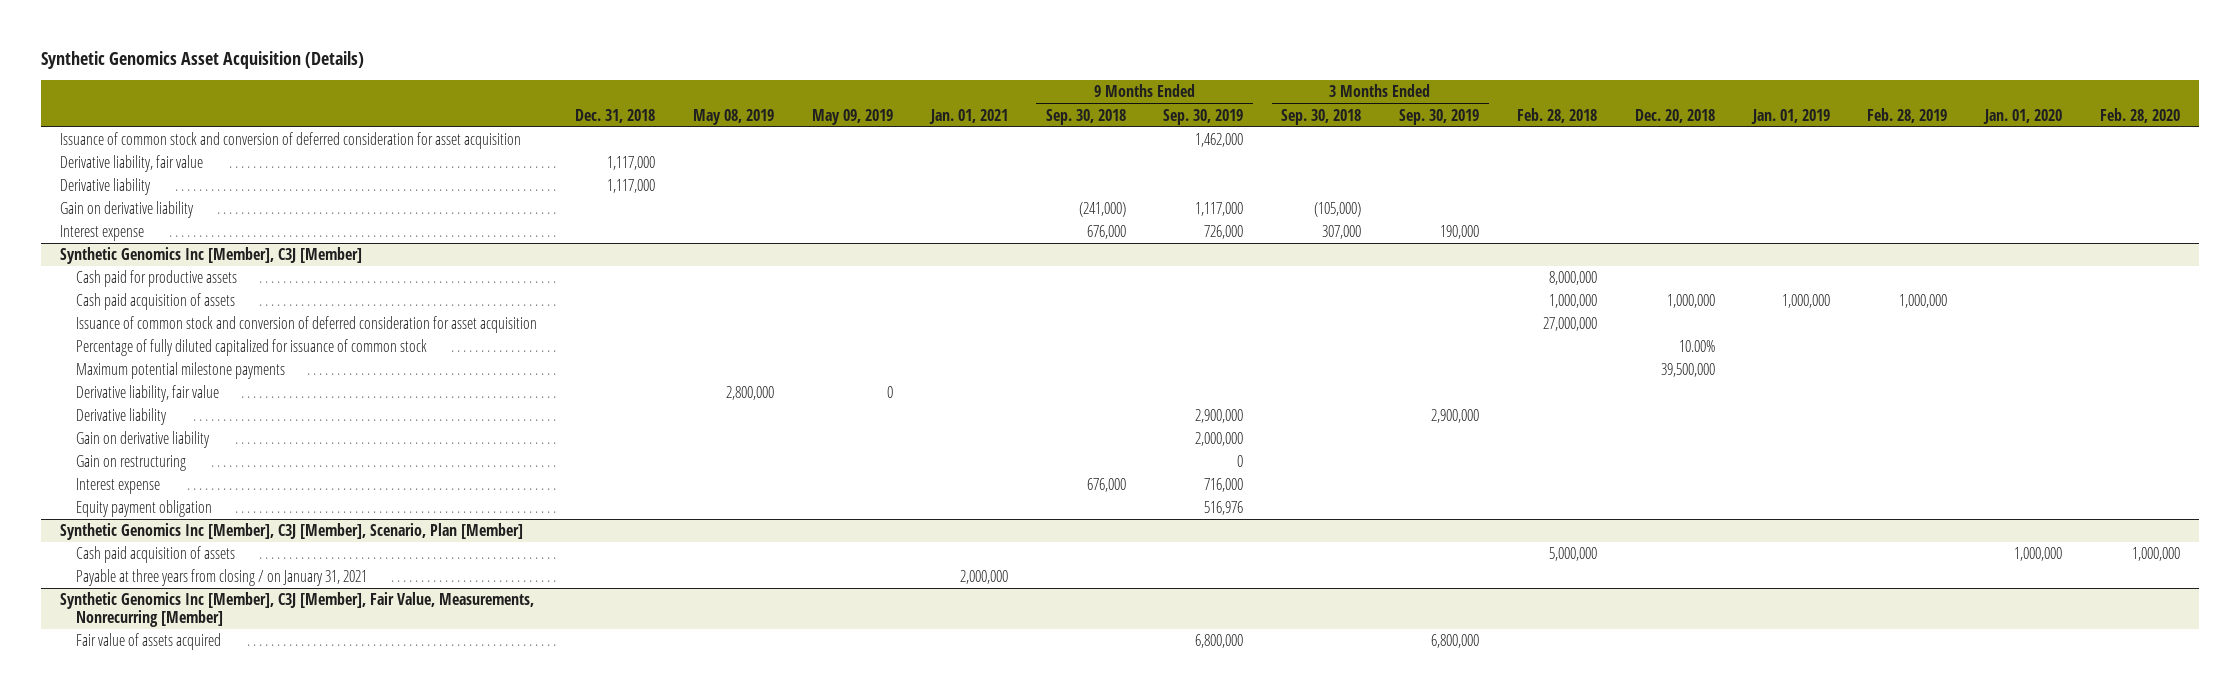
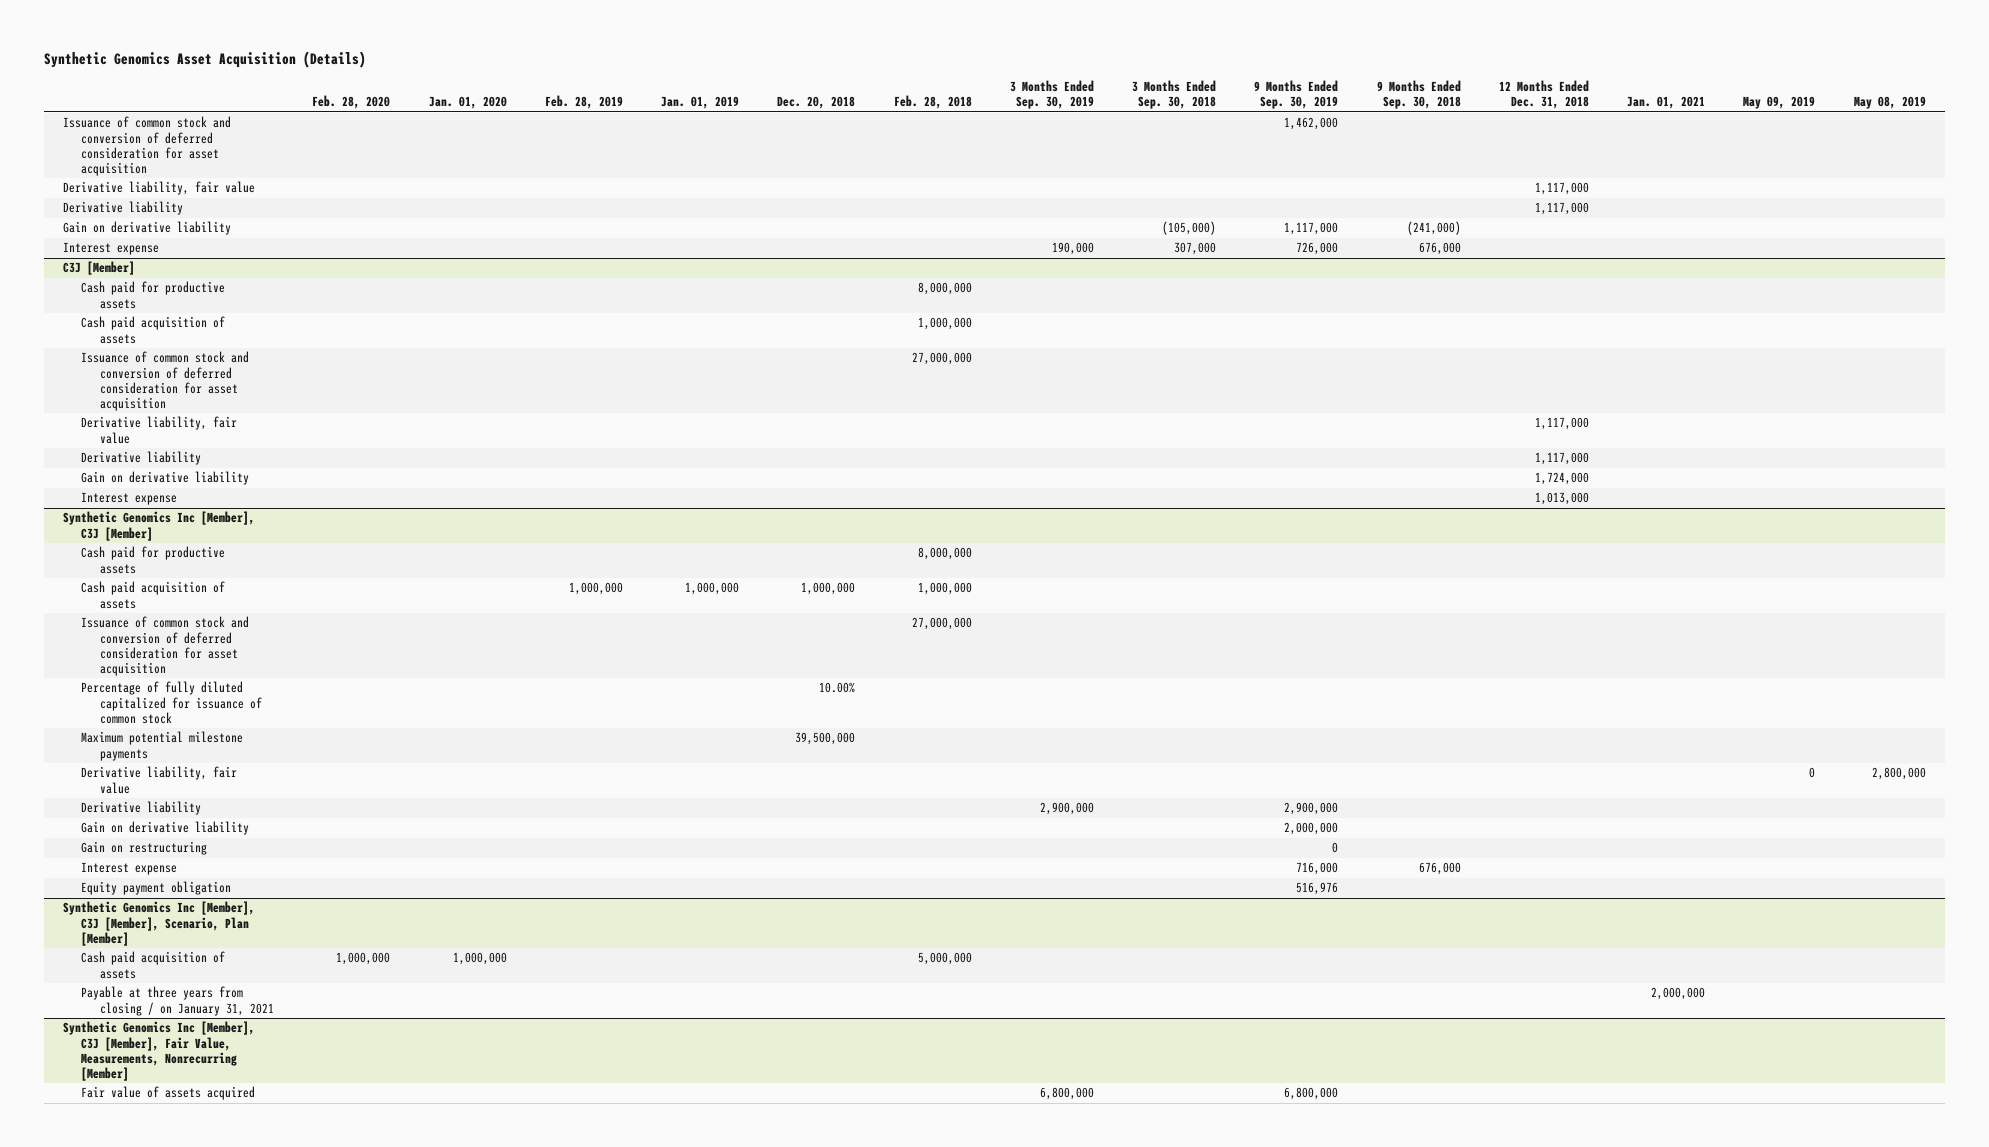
[575,108,656,123] Dec. 31, 2018 -> none
none -> [1498,80,1589,110] 12 Months Ended Dec. 31, 2018
none -> [62,261,135,276] C3J [Member]
none -> [81,281,226,309] Cash paid for productive assets
none -> [81,316,226,344] Cash paid acquisition of assets
none -> [81,351,250,411] Issuance of common stock and conversion of deferred consideration for asset acquisition
none -> [81,416,238,444] Derivative liability, fair value
none -> [81,451,202,466] Derivative liability
none -> [81,471,250,486] Gain on derivative liability
none -> [81,492,178,506] Interest expense

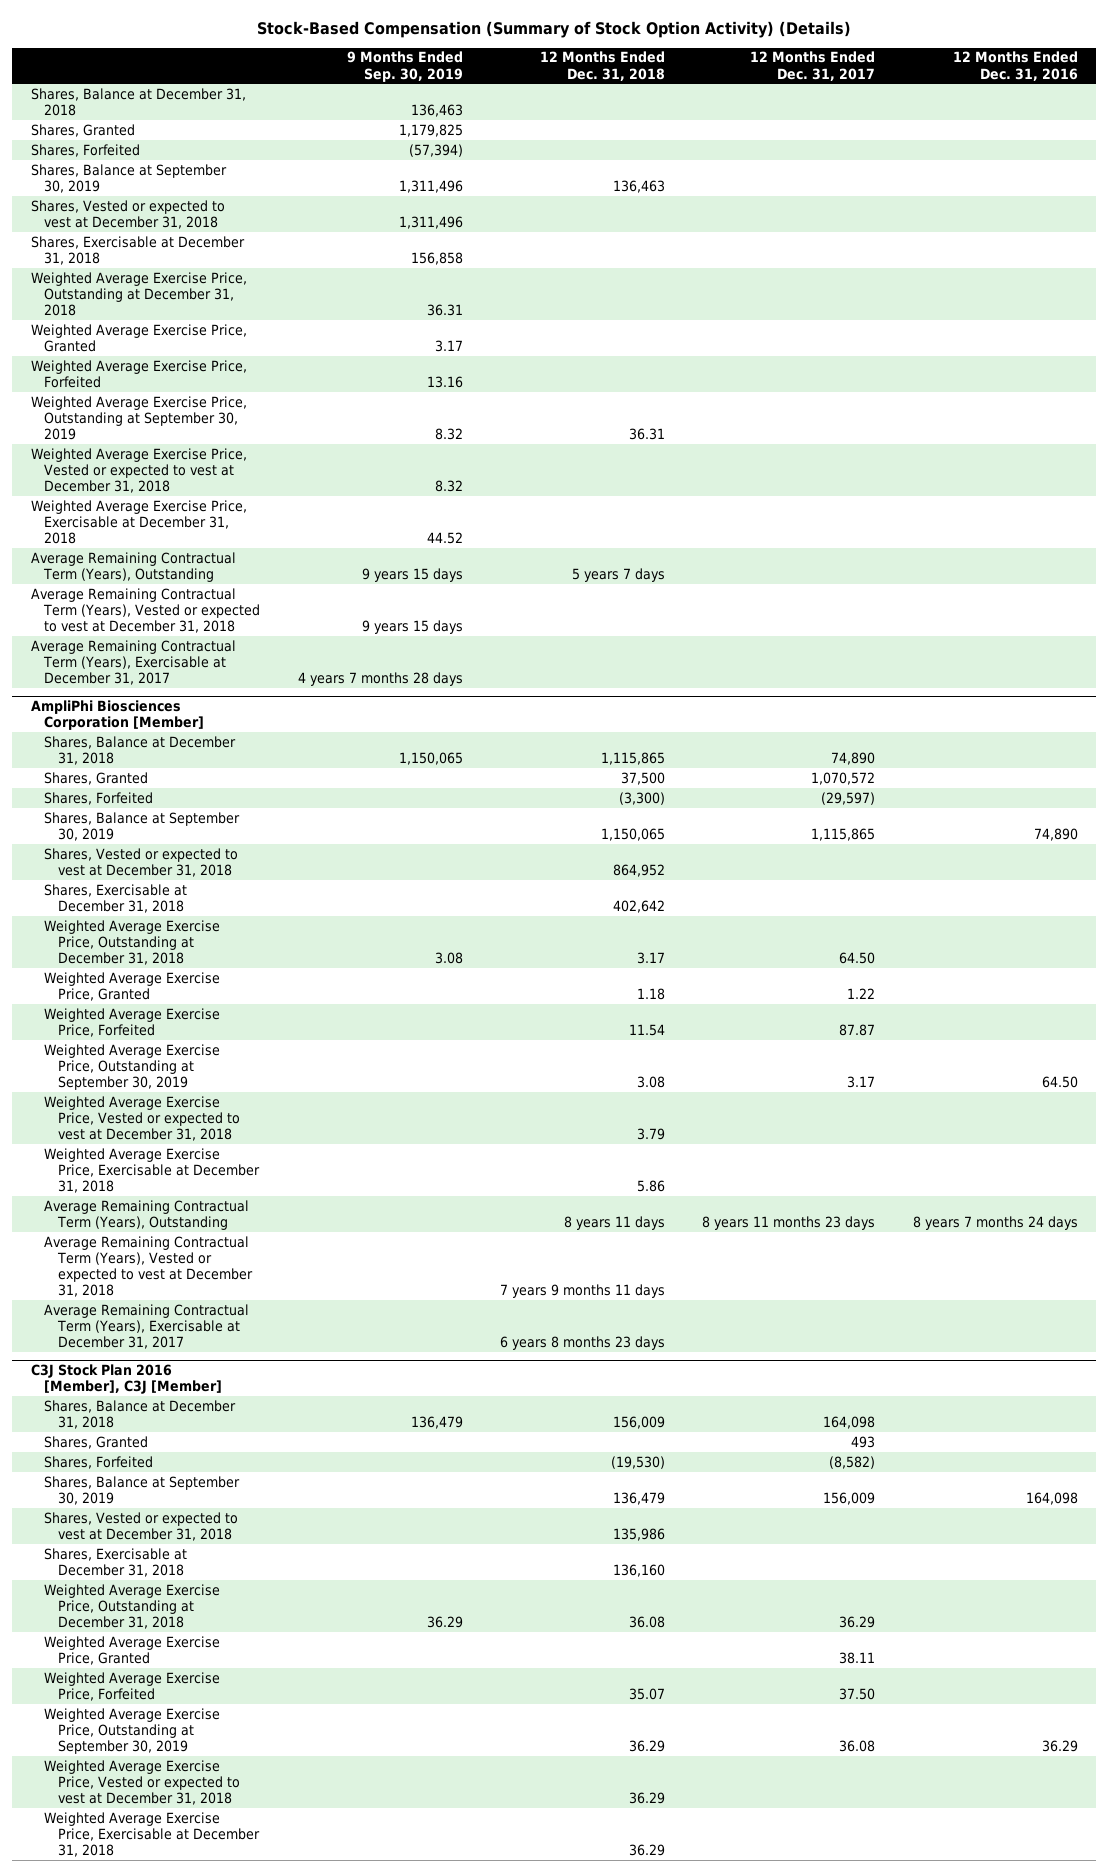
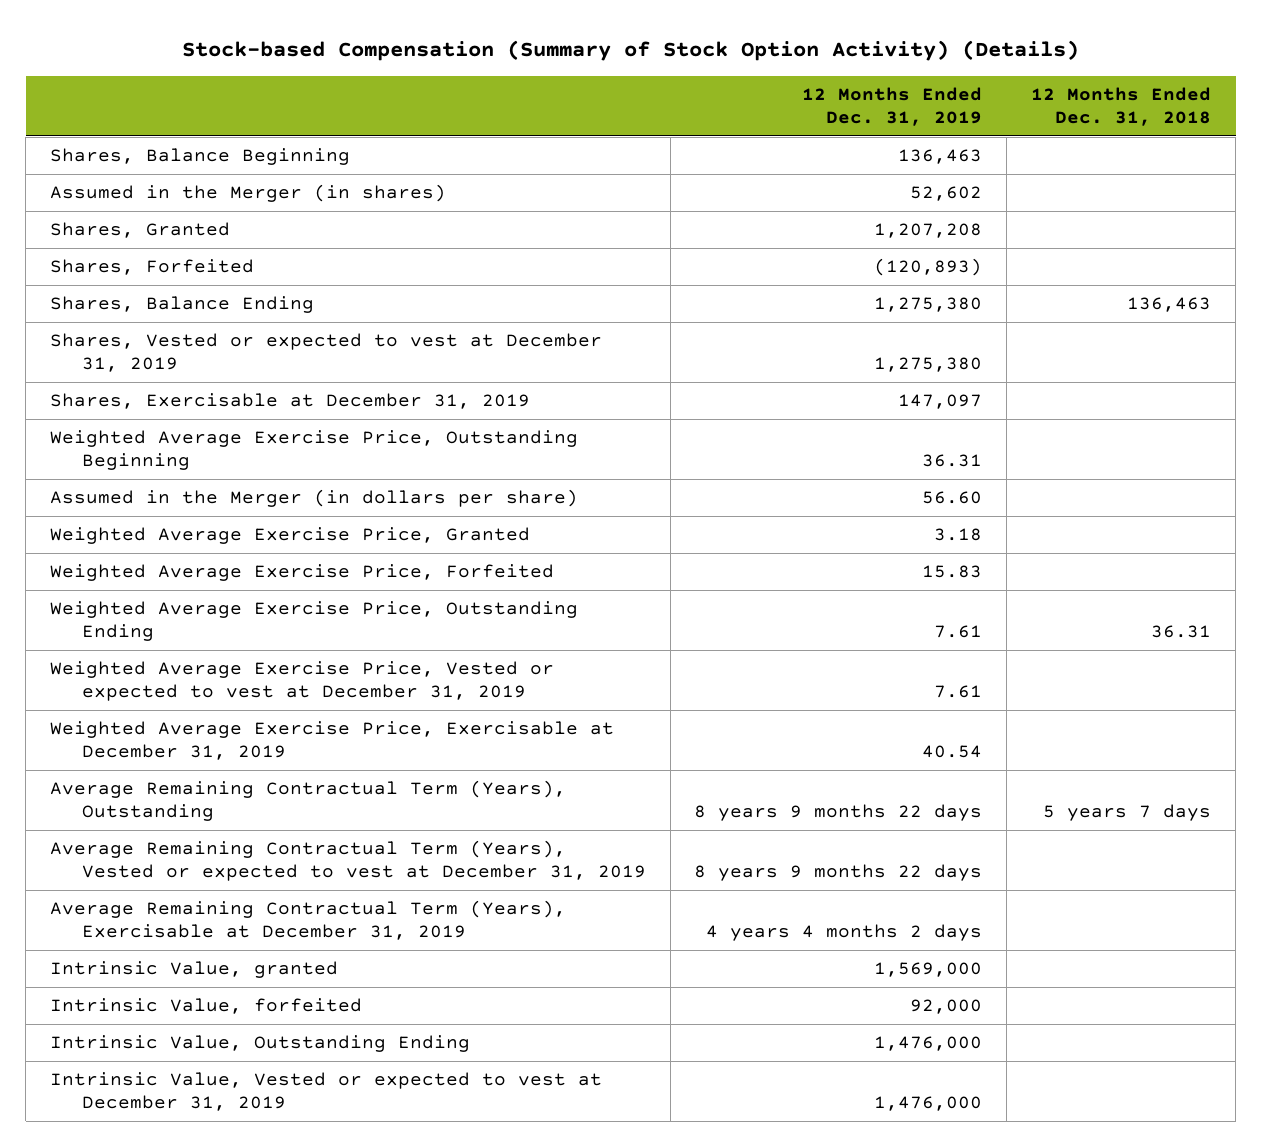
[257,20,852,38] Stock-Based Compensation (Summary of Stock Option Activity) (Details) -> [181,40,1079,62] Stock-based Compensation (Summary of Stock Option Activity) (Details)
[346,51,463,82] 9 Months Ended Sep. 30, 2019 -> none
[750,51,876,81] 12 Months Ended Dec. 31, 2017 -> none
[952,51,1078,81] 12 Months Ended Dec. 31, 2016 -> none
none -> [802,87,983,127] 12 Months Ended Dec. 31, 2019
[31,87,247,117] Shares, Balance at December 31, 2018 -> [50,148,351,166] Shares, Balance Beginning
none -> [50,184,447,203] Assumed in the Merger (in shares)
[31,163,228,194] Shares, Balance at September 30, 2019 -> [50,296,315,314] Shares, Balance Ending
[31,199,226,230] Shares, Vested or expected to vest at December 31, 2018 -> [50,333,603,373] Shares, Vested or expected to vest at December 31, 2019
[31,235,246,266] Shares, Exercisable at December 31, 2018 -> [50,393,531,410] Shares, Exercisable at December 31, 2019
[31,271,248,317] Weighted Average Exercise Price, Outstanding at December 31, 2018 -> [50,430,579,471] Weighted Average Exercise Price, Outstanding Beginning
none -> [50,489,579,508] Assumed in the Merger (in dollars per share)
[31,395,248,441] Weighted Average Exercise Price, Outstanding at September 30, 2019 -> [50,601,579,642] Weighted Average Exercise Price, Outstanding Ending
[31,447,248,494] Weighted Average Exercise Price, Vested or expected to vest at December 31, 2018 -> [50,661,555,702] Weighted Average Exercise Price, Vested or expected to vest at December 31, 2019
[31,499,248,545] Weighted Average Exercise Price, Exercisable at December 31, 2018 -> [50,721,615,761] Weighted Average Exercise Price, Exercisable at December 31, 2019
[31,699,205,731] AmpliPhi Biosciences Corporation [Member] -> none
[44,735,237,766] Shares, Balance at December 31, 2018 -> none
[44,771,149,785] Shares, Granted -> none
[44,791,154,805] Shares, Forfeited -> none
[44,811,241,842] Shares, Balance at September 30, 2019 -> none
[44,847,239,878] Shares, Vested or expected to vest at December 31, 2018 -> none
[44,883,188,914] Shares, Exercisable at December 31, 2018 -> none
[44,919,221,966] Weighted Average Exercise Price, Outstanding at December 31, 2018 -> none
[44,971,221,1002] Weighted Average Exercise Price, Granted -> none
[44,1007,221,1038] Weighted Average Exercise Price, Forfeited -> none
[44,1043,221,1091] Weighted Average Exercise Price, Outstanding at September 30, 2019 -> none
[44,1095,240,1142] Weighted Average Exercise Price, Vested or expected to vest at December 31, 2018 -> none
[44,1147,260,1194] Weighted Average Exercise Price, Exercisable at December 31, 2018 -> none
[44,1199,250,1231] Average Remaining Contractual Term (Years), Outstanding -> none
[44,1235,253,1298] Average Remaining Contractual Term (Years), Vested or expected to vest at December 31, 2018 -> none
[44,1303,250,1350] Average Remaining Contractual Term (Years), Exercisable at December 31, 2017 -> none
[31,1363,223,1395] C3J Stock Plan 2016 [Member], C3J [Member] -> none
[44,1399,237,1430] Shares, Balance at December 31, 2018 -> none
[44,1435,149,1449] Shares, Granted -> none
[44,1455,154,1469] Shares, Forfeited -> none
[44,1475,241,1506] Shares, Balance at September 30, 2019 -> none
[44,1511,239,1542] Shares, Vested or expected to vest at December 31, 2018 -> none
[44,1547,188,1578] Shares, Exercisable at December 31, 2018 -> none
[44,1583,221,1630] Weighted Average Exercise Price, Outstanding at December 31, 2018 -> none
[44,1635,221,1666] Weighted Average Exercise Price, Granted -> none
[44,1671,221,1702] Weighted Average Exercise Price, Forfeited -> none
[44,1707,221,1755] Weighted Average Exercise Price, Outstanding at September 30, 2019 -> none
[44,1759,240,1806] Weighted Average Exercise Price, Vested or expected to vest at December 31, 2018 -> none
[44,1811,260,1858] Weighted Average Exercise Price, Exercisable at December 31, 2018 -> none
[31,587,261,634] Average Remaining Contractual Term (Years), Vested or expected to vest at December 31, 2018 -> [50,840,646,882] Average Remaining Contractual Term (Years), Vested or expected to vest at December 31, 2019
[31,639,237,686] Average Remaining Contractual Term (Years), Exercisable at December 31, 2017 -> [50,900,567,941] Average Remaining Contractual Term (Years), Exercisable at December 31, 2019
none -> [50,961,339,979] Intrinsic Value, granted
none -> [50,998,363,1015] Intrinsic Value, forfeited
none -> [50,1035,471,1053] Intrinsic Value, Outstanding Ending
none -> [50,1072,603,1112] Intrinsic Value, Vested or expected to vest at December 31, 2019

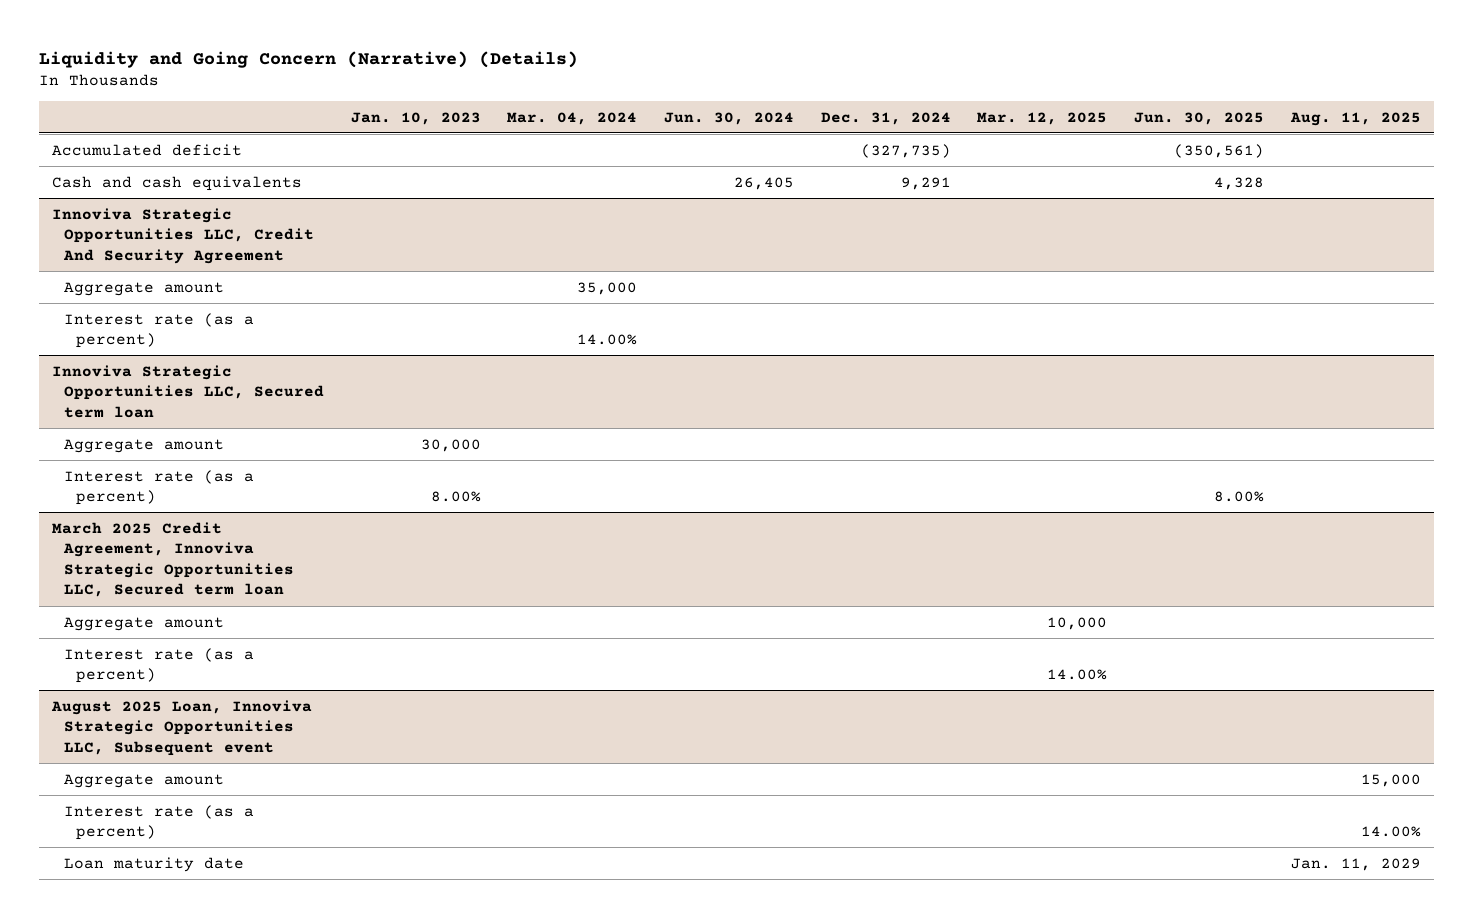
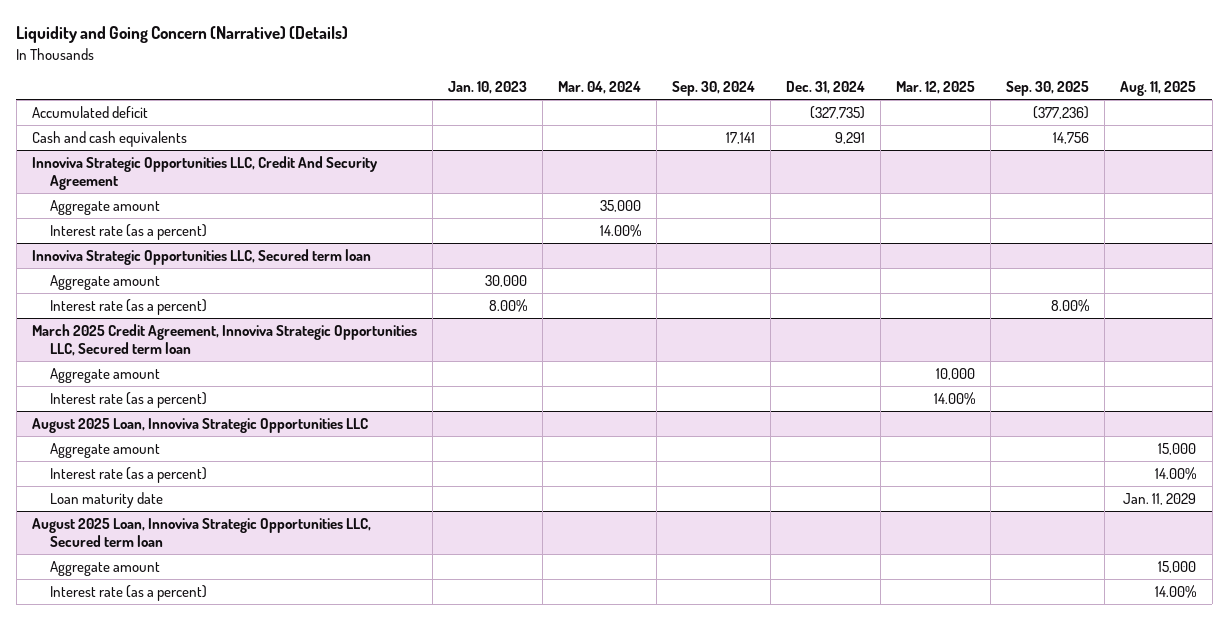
[664,111,795,125] Jun. 30, 2024 -> none
[1134,111,1265,125] Jun. 30, 2025 -> none
none -> [672,81,756,97] Sep. 30, 2024
none -> [1006,81,1090,97] Sep. 30, 2025
[51,699,313,756] August 2025 Loan, Innoviva Strategic Opportunities LLC, Subsequent event -> [31,417,368,433] August 2025 Loan, Innoviva Strategic Opportunities LLC
none -> [31,517,371,548] August 2025 Loan, Innoviva Strategic Opportunities LLC, Secured term loan
none -> [49,560,160,576] Aggregate amount
none -> [49,584,207,601] Interest rate (as a percent)

